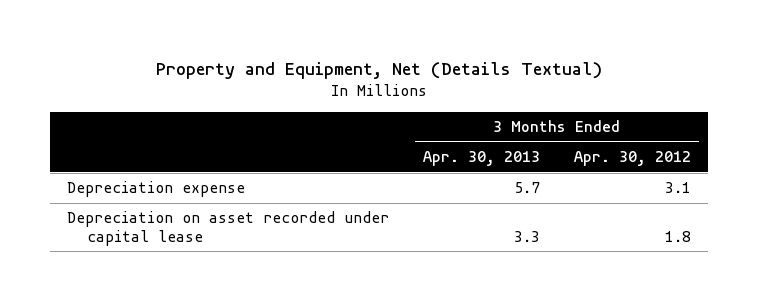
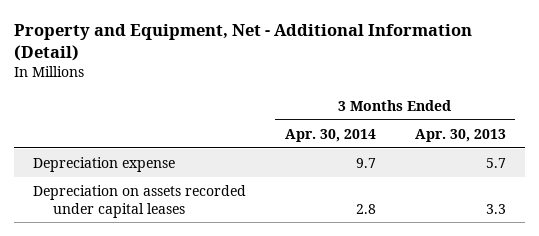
[155,61,602,79] Property and Equipment, Net (Details Textual) -> [14,24,473,62] Property and Equipment, Net - Additional Information (Detail)
[573,151,691,167] Apr. 30, 2012 -> none
none -> [284,128,376,142] Apr. 30, 2014
[67,211,390,246] Depreciation on asset recorded under capital lease -> [33,185,247,218] Depreciation on assets recorded under capital leases

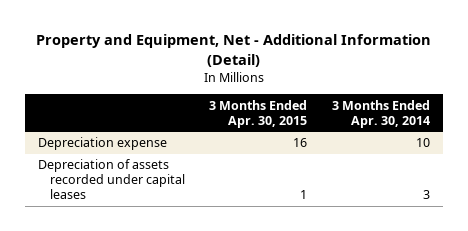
[414,128,506,142] Apr. 30, 2013 -> none
none -> [209,99,308,128] 3 Months Ended Apr. 30, 2015
[355,158,376,169] 9.7 -> [416,138,431,148] 10
[33,185,247,218] Depreciation on assets recorded under capital leases -> [37,159,185,200] Depreciation of assets recorded under capital leases
[355,203,376,214] 2.8 -> [423,190,431,200] 3

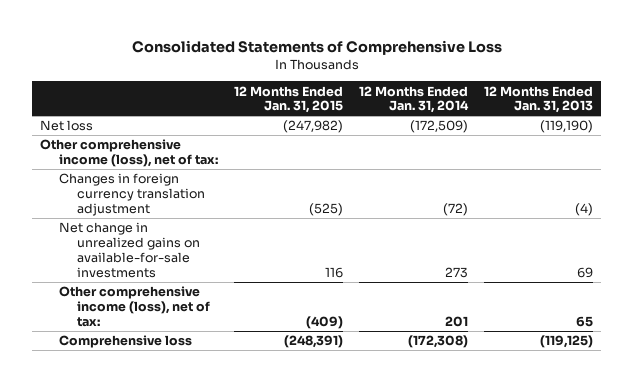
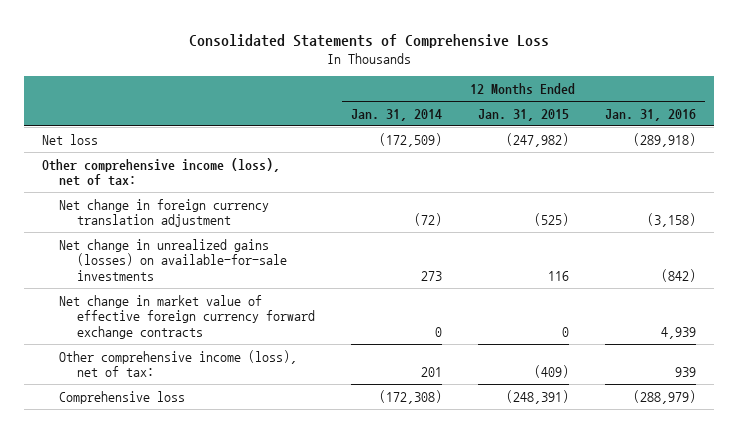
[484,85,594,114] 12 Months Ended Jan. 31, 2013 -> none
none -> [604,108,696,121] Jan. 31, 2016
[58,173,205,216] Changes in foreign currency translation adjustment -> [59,198,270,228] Net change in foreign currency translation adjustment
[58,222,200,278] Net change in unrealized gains on available-for-sale investments -> [59,238,287,282] Net change in unrealized gains (losses) on available-for-sale investments
none -> [59,294,315,340] Net change in market value of effective foreign currency forward exchange contracts

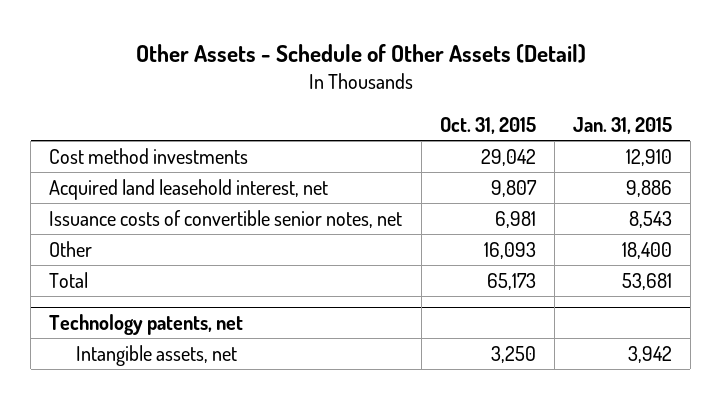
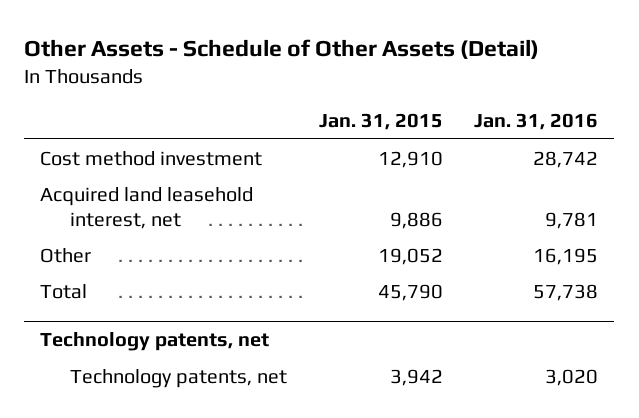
[439,117,536,135] Oct. 31, 2015 -> none
none -> [474,113,599,131] Jan. 31, 2016
[49,147,249,164] Cost method investments -> [40,150,263,166] Cost method investment
[49,209,403,228] Issuance costs of convertible senior notes, net -> none
[621,241,672,259] 18,400 -> [377,247,443,265] 19,052
[621,272,672,290] 53,681 -> [377,283,443,301] 45,790
[75,344,237,366] Intangible assets, net -> [70,368,288,388] Technology patents, net

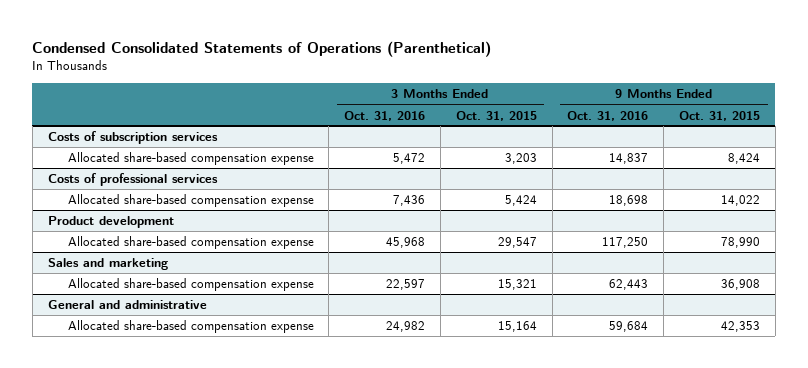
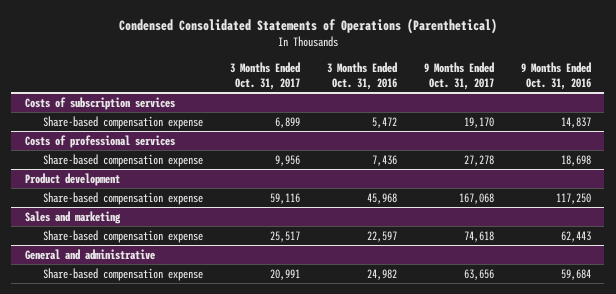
[455,110,537,121] Oct. 31, 2015 -> none
[678,110,760,121] Oct. 31, 2015 -> none
none -> [230,61,301,91] 3 Months Ended Oct. 31, 2017
none -> [424,61,495,91] 9 Months Ended Oct. 31, 2017
[67,152,314,166] Allocated share-based compensation expense -> [43,115,204,129] Share-based compensation expense
[67,194,314,208] Allocated share-based compensation expense -> [43,153,204,167] Share-based compensation expense
[67,236,314,250] Allocated share-based compensation expense -> [43,191,204,205] Share-based compensation expense
[67,278,314,292] Allocated share-based compensation expense -> [43,229,204,243] Share-based compensation expense
[67,320,314,334] Allocated share-based compensation expense -> [43,267,204,281] Share-based compensation expense

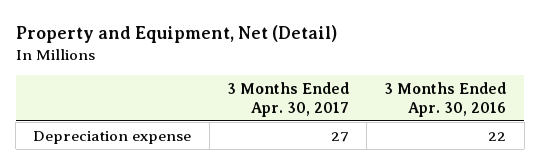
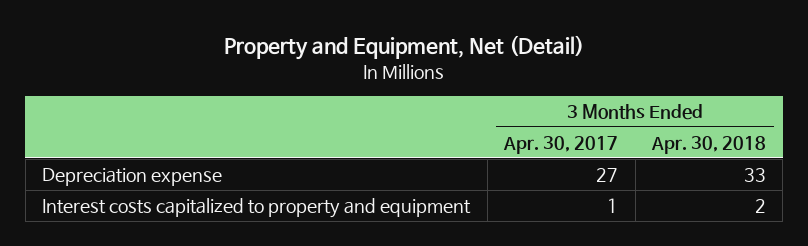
[384,81,507,117] 3 Months Ended Apr. 30, 2016 -> none
none -> [650,135,766,154] Apr. 30, 2018
none -> [42,197,472,218] Interest costs capitalized to property and equipment

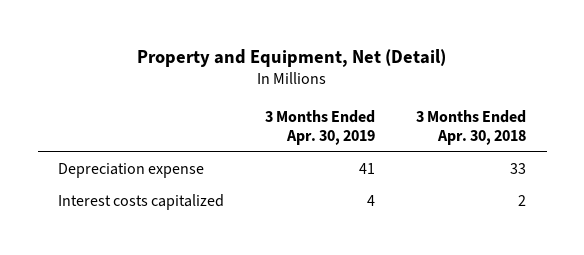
[503,135,619,154] Apr. 30, 2017 -> none
none -> [265,109,376,146] 3 Months Ended Apr. 30, 2019
[42,197,472,218] Interest costs capitalized to property and equipment -> [58,194,225,211] Interest costs capitalized

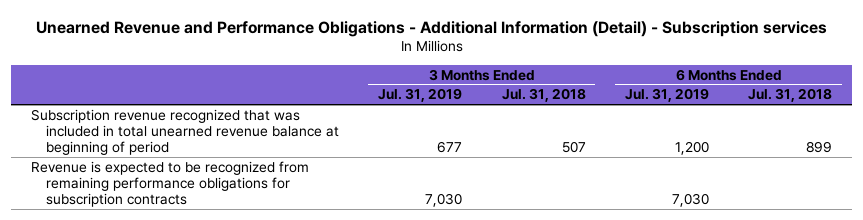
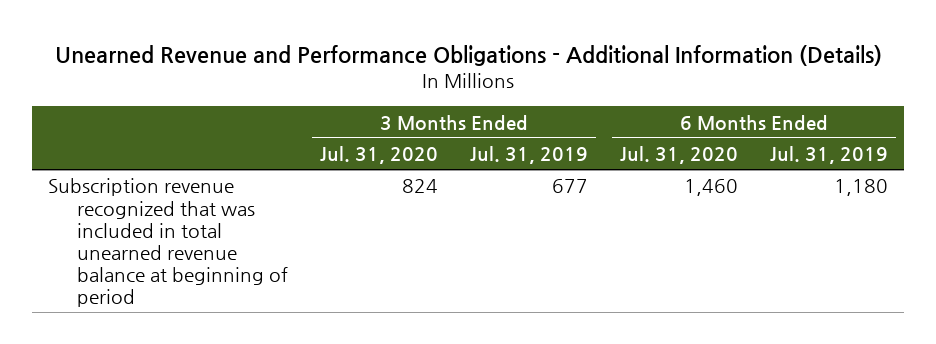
[35,20,827,37] Unearned Revenue and Performance Obligations - Additional Information (Detail) - Subscription services -> [54,44,882,66] Unearned Revenue and Performance Obligations - Additional Information (Details)
[501,88,586,103] Jul. 31, 2018 -> none
[748,88,833,103] Jul. 31, 2018 -> none
none -> [320,146,439,165] Jul. 31, 2020
none -> [619,146,738,165] Jul. 31, 2020
[30,160,309,207] Revenue is expected to be recognized from remaining performance obligations for subscription contracts -> none
[674,140,709,155] 1,200 -> [833,179,888,197] 1,180

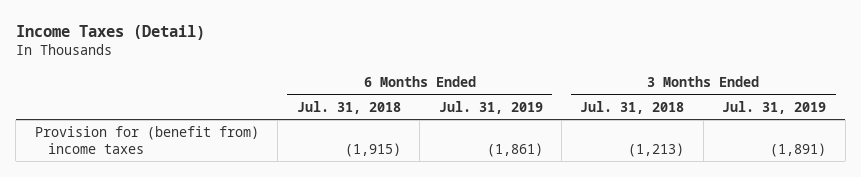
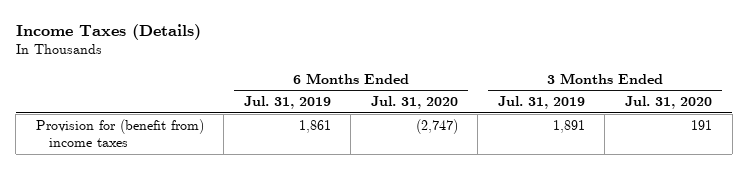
[15,24,205,40] Income Taxes (Detail) -> [15,24,201,41] Income Taxes (Details)
[296,100,401,114] Jul. 31, 2018 -> none
[580,100,685,114] Jul. 31, 2018 -> none
none -> [370,96,458,110] Jul. 31, 2020
none -> [625,96,713,110] Jul. 31, 2020
[486,142,543,157] (1,861) -> [298,119,331,133] 1,861
[770,142,827,157] (1,891) -> [552,119,585,133] 1,891

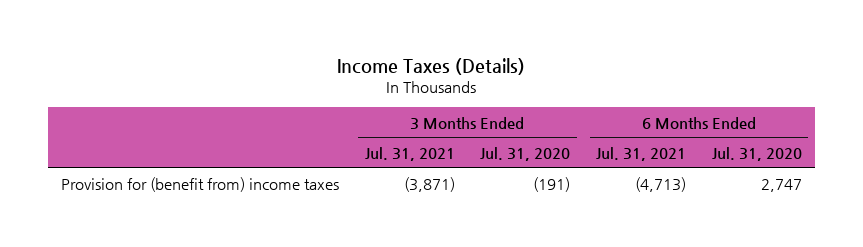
[243,96,331,110] Jul. 31, 2019 -> none
[497,96,585,110] Jul. 31, 2019 -> none
none -> [364,146,455,161] Jul. 31, 2021
none -> [596,146,687,161] Jul. 31, 2021
[415,118,458,134] (2,747) -> [760,179,802,193] 2,747
[691,119,713,130] 191 -> [533,177,571,193] (191)

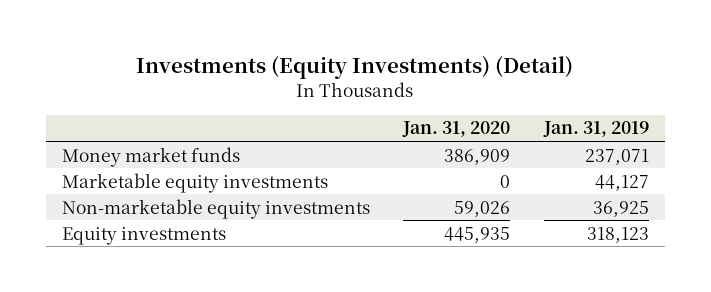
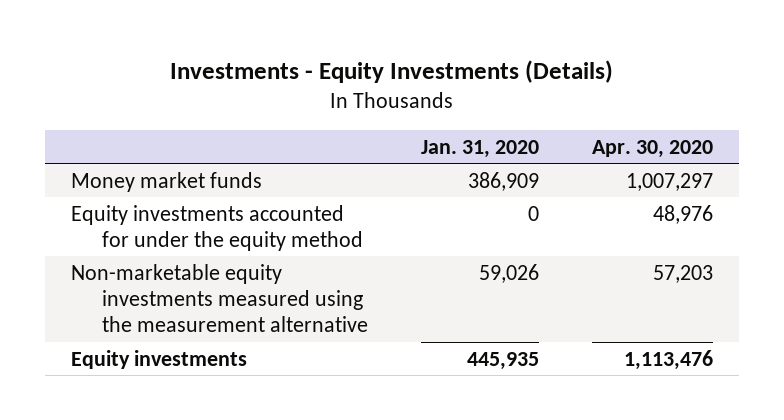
[136,56,574,80] Investments (Equity Investments) (Detail) -> [169,59,613,83] Investments - Equity Investments (Details)
[542,121,649,138] Jan. 31, 2019 -> none
none -> [591,139,713,158] Apr. 30, 2020
[62,172,329,193] Marketable equity investments -> none
none -> [70,204,364,251] Equity investments accounted for under the equity method
[62,198,371,219] Non-marketable equity investments -> [70,263,369,333] Non-marketable equity investments measured using the measurement alternative

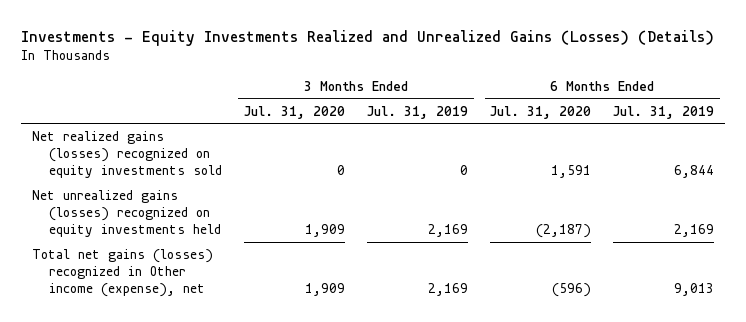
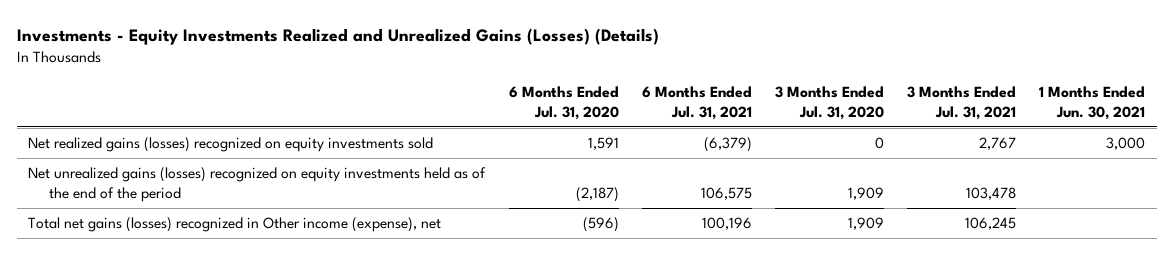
[366,105,468,119] Jul. 31, 2019 -> none
[613,105,715,119] Jul. 31, 2019 -> none
none -> [641,85,752,120] 6 Months Ended Jul. 31, 2021
none -> [906,85,1016,120] 3 Months Ended Jul. 31, 2021
none -> [1039,85,1146,120] 1 Months Ended Jun. 30, 2021
[32,190,221,237] Net unrealized gains (losses) recognized on equity investments held -> [28,167,487,202] Net unrealized gains (losses) recognized on equity investments held as of the end of the period

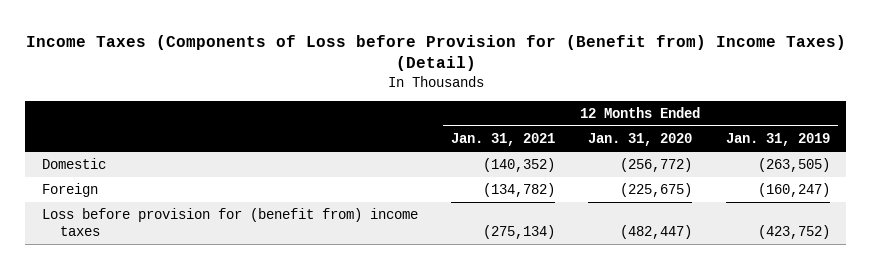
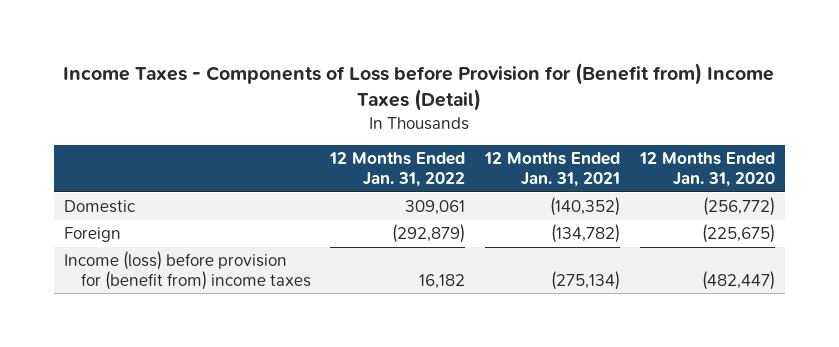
[25,34,846,72] Income Taxes (Components of Loss before Provision for (Benefit from) Income Taxes) (Detail) -> [63,62,775,111] Income Taxes - Components of Loss before Provision for (Benefit from) Income Taxes (Detail)
[725,132,830,146] Jan. 31, 2019 -> none
none -> [329,152,466,188] 12 Months Ended Jan. 31, 2022
[41,208,418,236] Loss before provision for (benefit from) income taxes -> [63,251,311,290] Income (loss) before provision for (benefit from) income taxes

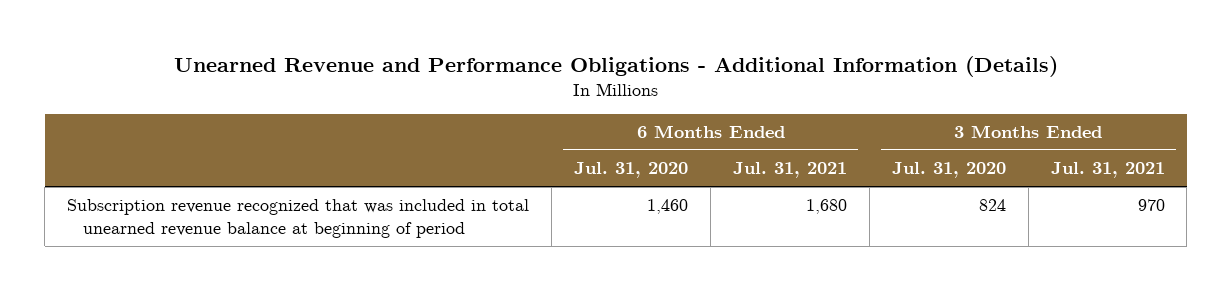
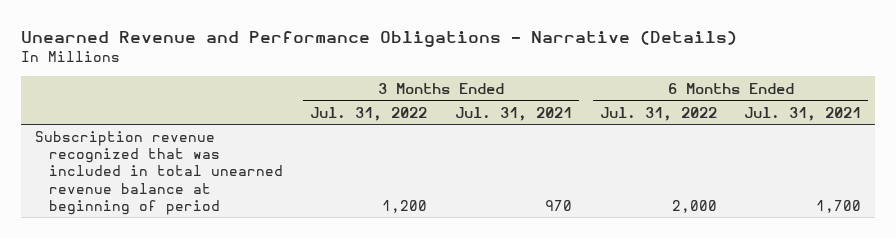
[173,56,1058,78] Unearned Revenue and Performance Obligations - Additional Information (Details) -> [21,31,738,48] Unearned Revenue and Performance Obligations - Narrative (Details)
[574,162,689,179] Jul. 31, 2020 -> none
[891,162,1006,179] Jul. 31, 2020 -> none
none -> [310,106,428,121] Jul. 31, 2022
none -> [599,106,717,121] Jul. 31, 2022
[805,199,847,215] 1,680 -> [816,199,862,213] 1,700

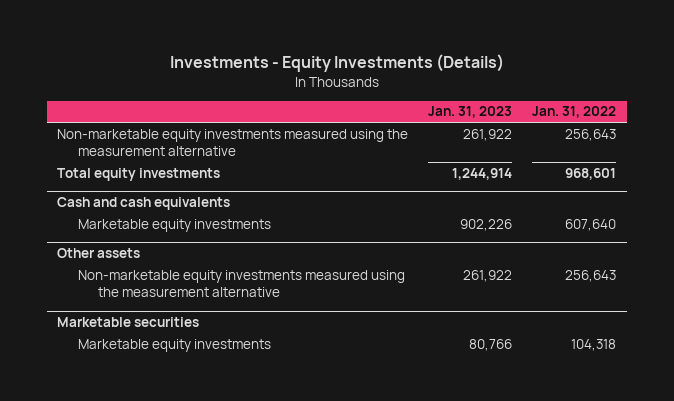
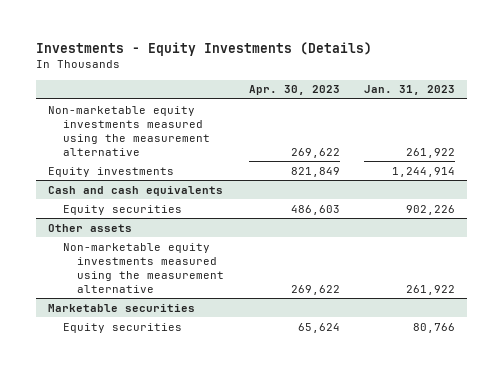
[532,106,617,119] Jan. 31, 2022 -> none
none -> [248,85,340,96] Apr. 30, 2023
[57,167,221,181] Total equity investments -> [48,166,175,177] Equity investments
[77,218,271,232] Marketable equity investments -> [62,204,182,215] Equity securities
[77,338,271,352] Marketable equity investments -> [62,322,182,333] Equity securities

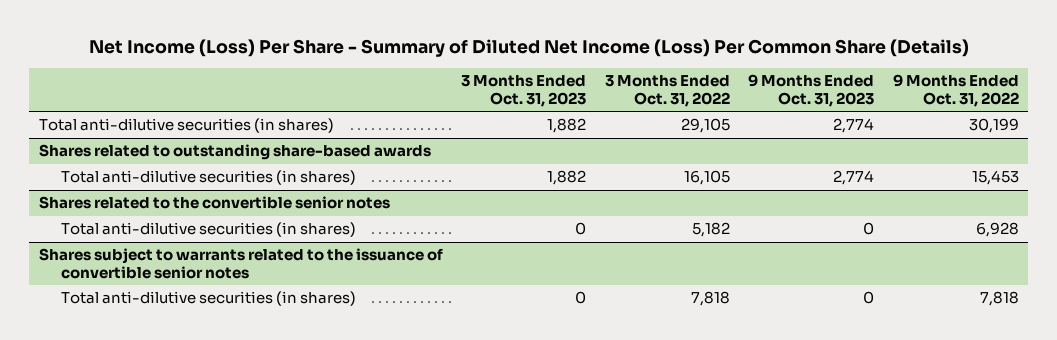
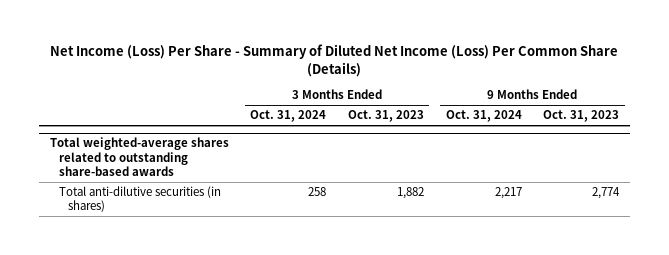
[604,74,730,107] 3 Months Ended Oct. 31, 2022 -> none
[892,73,1019,107] 9 Months Ended Oct. 31, 2022 -> none
none -> [250,110,327,123] Oct. 31, 2024
none -> [445,110,522,123] Oct. 31, 2024
[38,118,334,134] Total anti-dilutive securities (in shares) -> none
[38,144,431,161] Shares related to outstanding share-based awards -> [49,137,229,176] Total weighted-average shares related to outstanding share-based awards
[38,196,390,210] Shares related to the convertible senior notes -> none
[61,222,357,238] Total anti-dilutive securities (in shares) -> none
[38,248,443,280] Shares subject to warrants related to the issuance of convertible senior notes -> none
[61,291,357,307] Total anti-dilutive securities (in shares) -> none

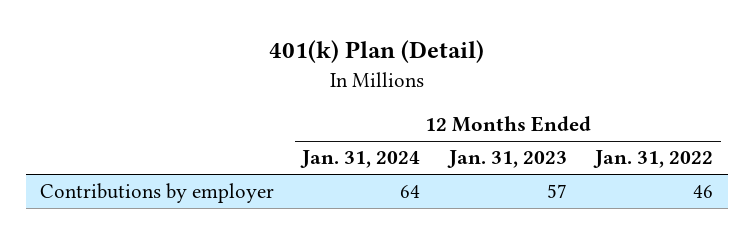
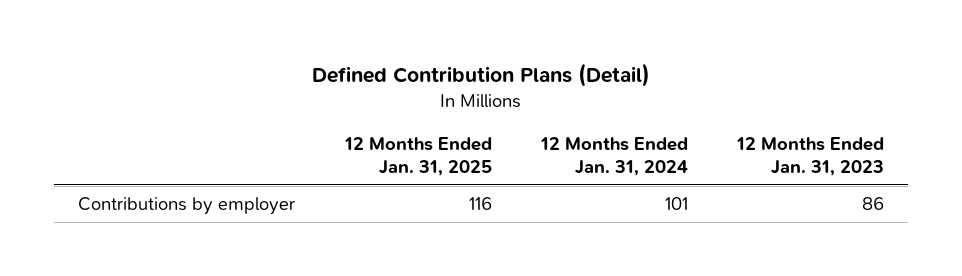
[268,40,484,64] 401(k) Plan (Detail) -> [312,63,651,88] Defined Contribution Plans (Detail)
[593,150,714,169] Jan. 31, 2022 -> none
none -> [343,136,492,176] 12 Months Ended Jan. 31, 2025
[400,185,421,199] 64 -> [664,197,688,211] 101
[546,184,567,199] 57 -> [861,197,884,211] 86

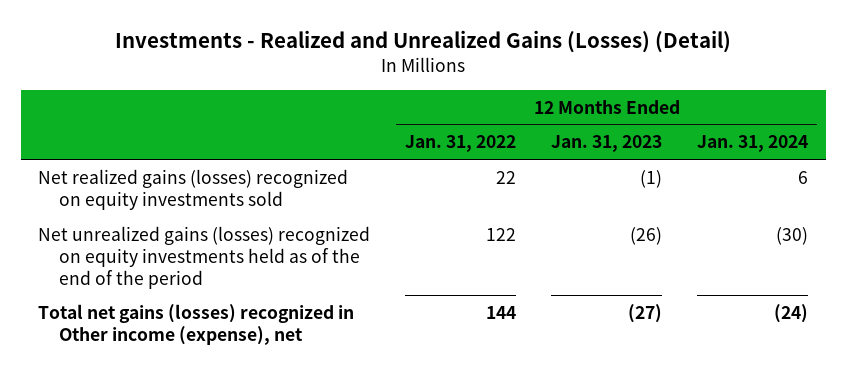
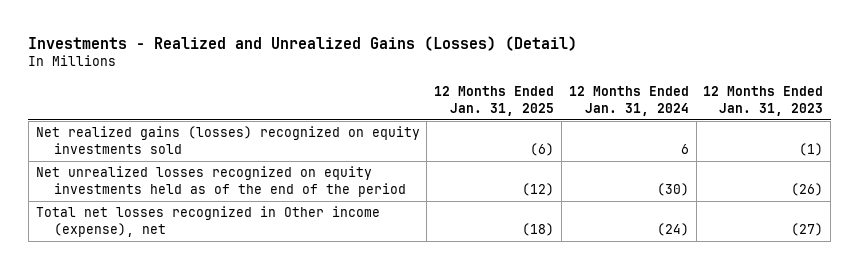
[405,135,517,153] Jan. 31, 2022 -> none
none -> [434,86,555,116] 12 Months Ended Jan. 31, 2025
[38,225,371,289] Net unrealized gains (losses) recognized on equity investments held as of the end of the period -> [35,166,406,198] Net unrealized losses recognized on equity investments held as of the end of the period
[38,303,355,345] Total net gains (losses) recognized in Other income (expense), net -> [35,206,380,238] Total net losses recognized in Other income (expense), net

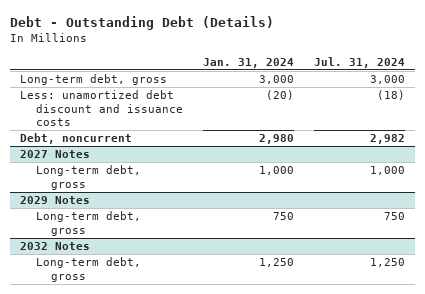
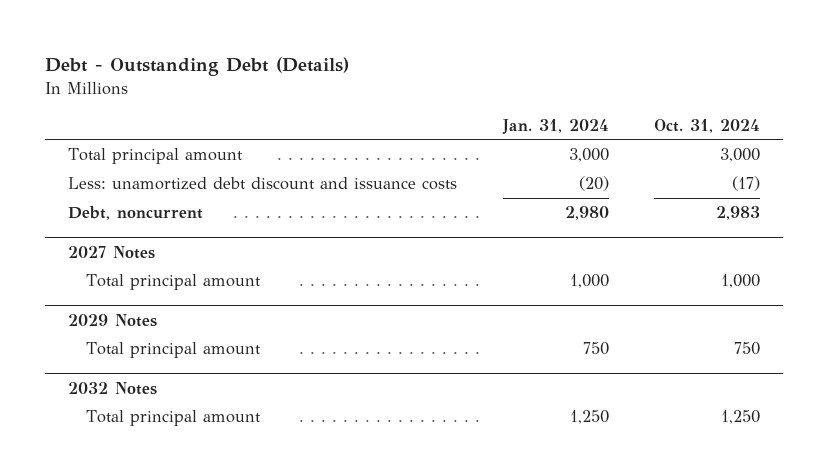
[313,56,405,68] Jul. 31, 2024 -> none
none -> [654,118,761,133] Oct. 31, 2024
[20,74,168,86] Long-term debt, gross -> [68,148,244,165] Total principal amount
[35,165,141,190] Long-term debt, gross -> [86,274,262,291] Total principal amount
[35,211,141,236] Long-term debt, gross -> [86,342,262,359] Total principal amount
[35,257,141,282] Long-term debt, gross -> [86,410,262,427] Total principal amount

